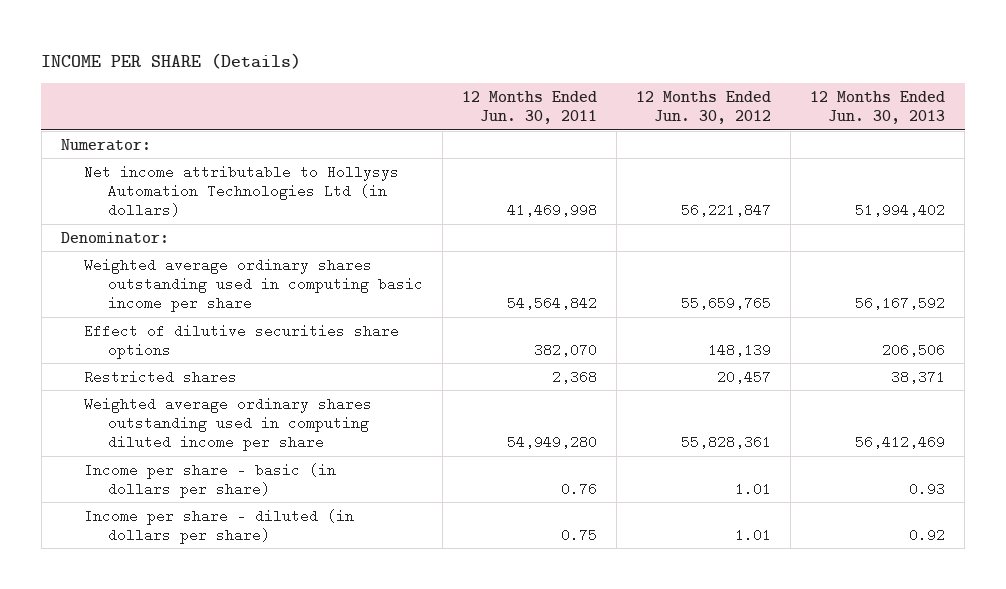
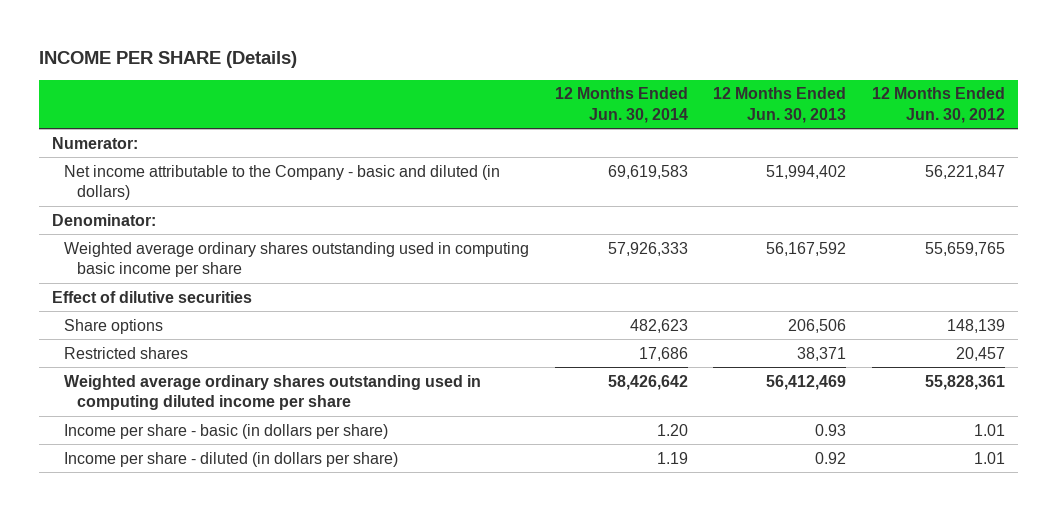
[462,90,598,125] 12 Months Ended Jun. 30, 2011 -> none
none -> [554,87,688,123] 12 Months Ended Jun. 30, 2014
[84,164,400,218] Net income attributable to Hollysys Automation Technologies Ltd (in dollars) -> [64,164,501,201] Net income attributable to the Company - basic and diluted (in dollars)
none -> [51,290,252,303] Effect of dilutive securities
[84,323,400,359] Effect of dilutive securities share options -> [64,318,164,334] Share options

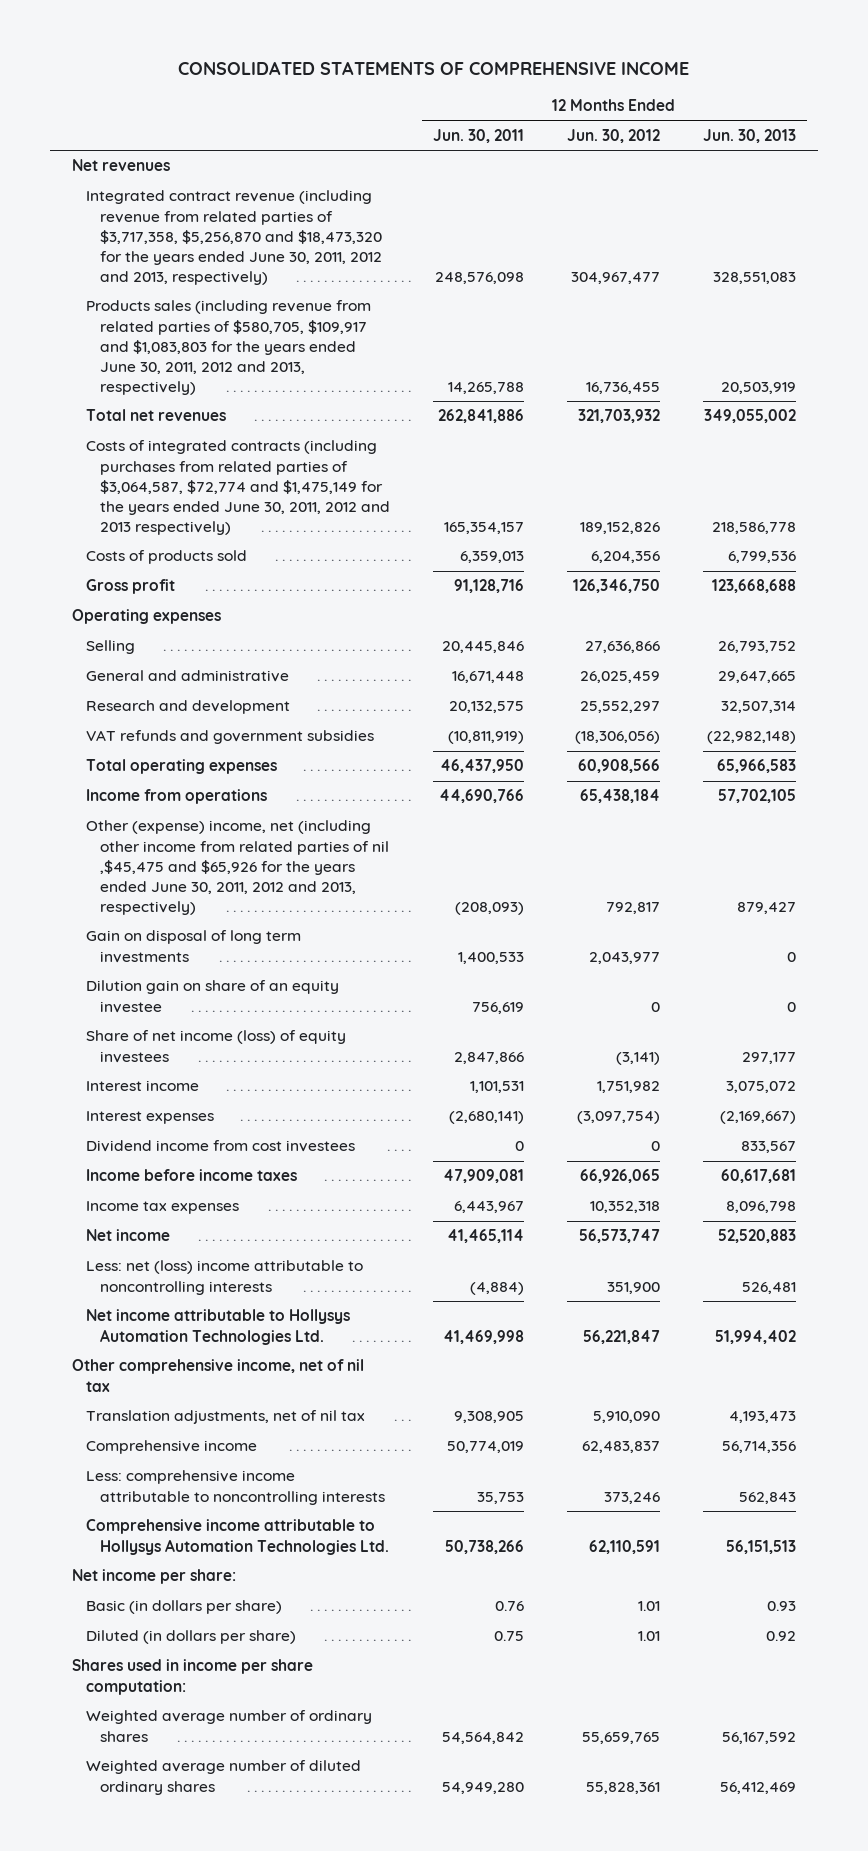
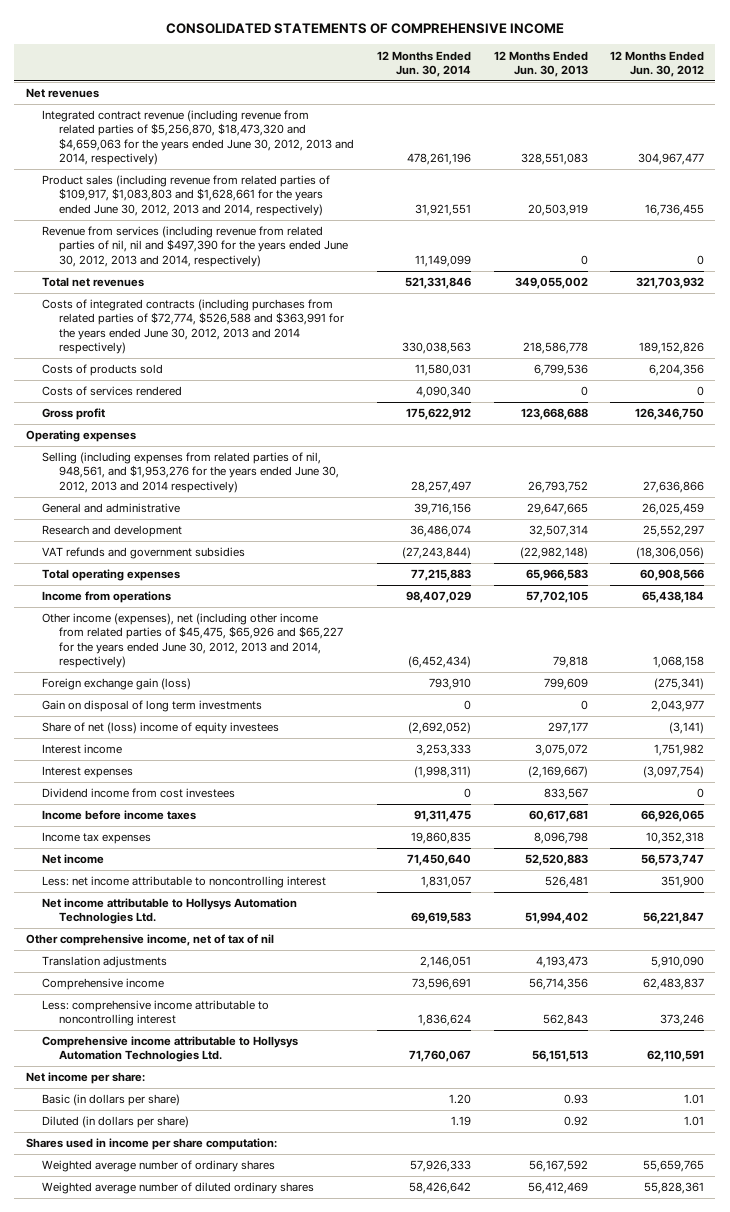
[432,128,524,143] Jun. 30, 2011 -> none
none -> [376,50,471,77] 12 Months Ended Jun. 30, 2014
[85,190,382,285] Integrated contract revenue (including revenue from related parties of $3,717,358, $5,256,870 and $18,473,320 for the years ended June 30, 2011, 2012 and 2013, respectively) -> [42,110,355,166] Integrated contract revenue (including revenue from related parties of $5,256,870, $18,473,320 and $4,659,063 for the years ended June 30, 2012, 2013 and 2014, respectively)
[85,300,371,395] Products sales (including revenue from related parties of $580,705, $109,917 and $1,083,803 for the years ended June 30, 2011, 2012 and 2013, respectively) -> [42,175,331,216] Product sales (including revenue from related parties of $109,917, $1,083,803 and $1,628,661 for the years ended June 30, 2012, 2013 and 2014, respectively)
none -> [42,226,349,267] Revenue from services (including revenue from related parties of nil, nil and $497,390 for the years ended June 30, 2012, 2013 and 2014, respectively)
[85,440,390,535] Costs of integrated contracts (including purchases from related parties of $3,064,587, $72,774 and $1,475,149 for the years ended June 30, 2011, 2012 and 2013 respectively) -> [42,299,345,355] Costs of integrated contracts (including purchases from related parties of $72,774, $526,588 and $363,991 for the years ended June 30, 2012, 2013 and 2014 respectively)
none -> [42,386,183,397] Costs of services rendered
[85,640,135,655] Selling -> [42,452,340,493] Selling (including expenses from related parties of nil, 948,561, and $1,953,276 for the years ended June 30, 2012, 2013 and 2014 respectively)
[85,820,389,915] Other (expense) income, net (including other income from related parties of nil ,$45,475 and $65,926 for the years ended June 30, 2011, 2012 and 2013, respectively) -> [42,613,344,669] Other income (expenses), net (including other income from related parties of $45,475, $65,926 and $65,227 for the years ended June 30, 2012, 2013 and 2014, respectively)
[605,901,660,914] 792,817 -> [653,656,705,669] 1,068,158
[737,901,797,914] 879,427 -> [552,656,588,669] 79,818
none -> [42,678,192,691] Foreign exchange gain (loss)
[85,980,339,1013] Dilution gain on share of an equity investee -> none
[85,1030,346,1063] Share of net income (loss) of equity investees -> [42,722,280,735] Share of net (loss) income of equity investees
[85,1260,363,1295] Less: net (loss) income attributable to noncontrolling interests -> [42,876,327,889] Less: net income attributable to noncontrolling interest
[72,1359,365,1392] Other comprehensive income, net of nil tax -> [25,934,274,947] Other comprehensive income, net of tax of nil
[85,1410,365,1425] Translation adjustments, net of nil tax -> [42,956,168,969] Translation adjustments
[85,1470,385,1505] Less: comprehensive income attributable to noncontrolling interests -> [42,1000,270,1027] Less: comprehensive income attributable to noncontrolling interest

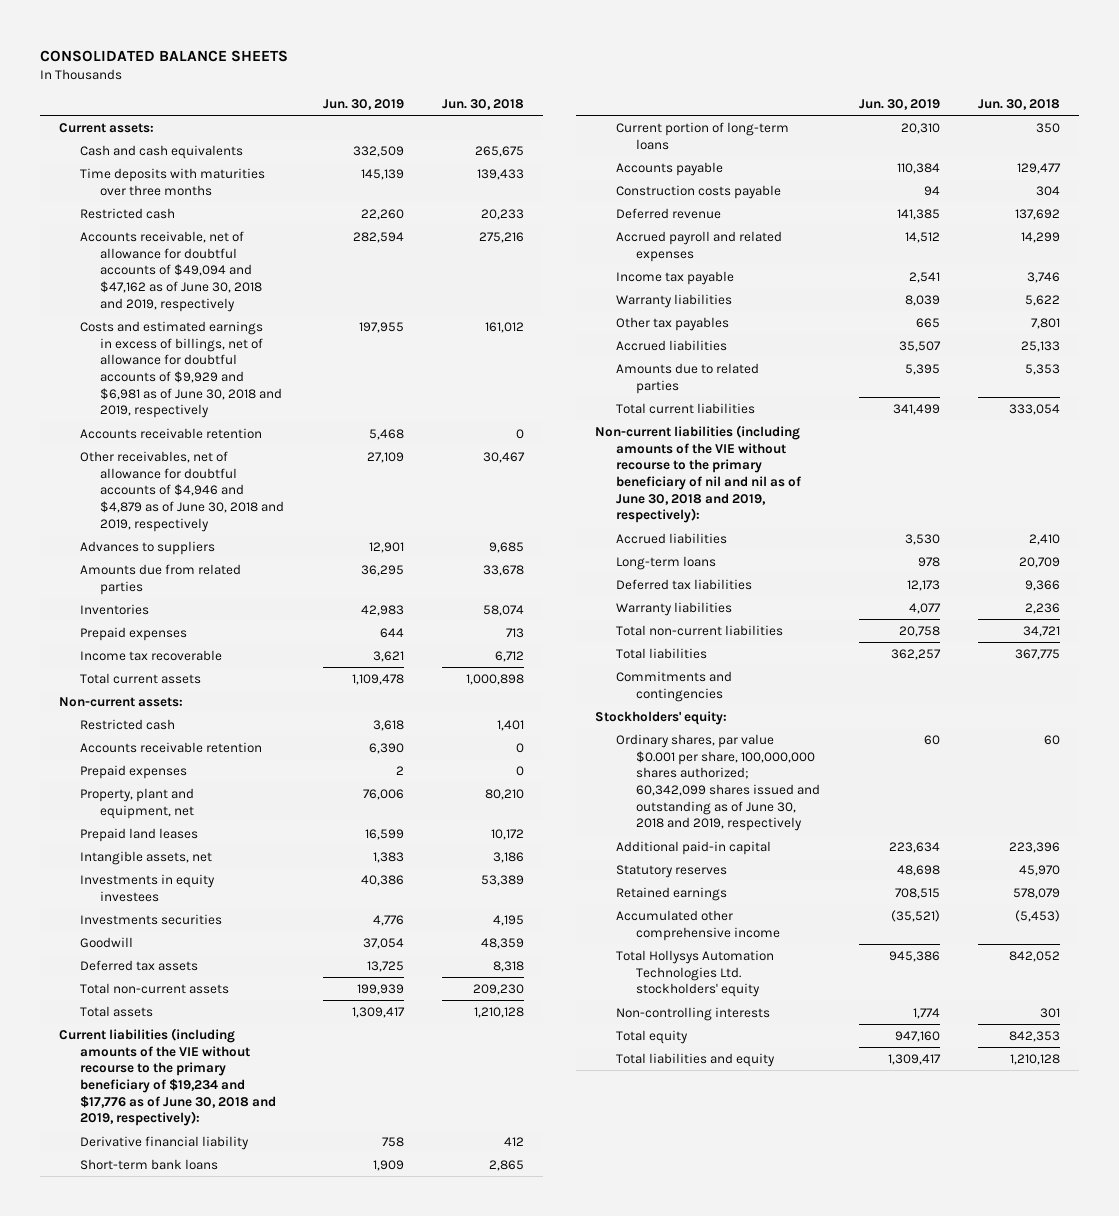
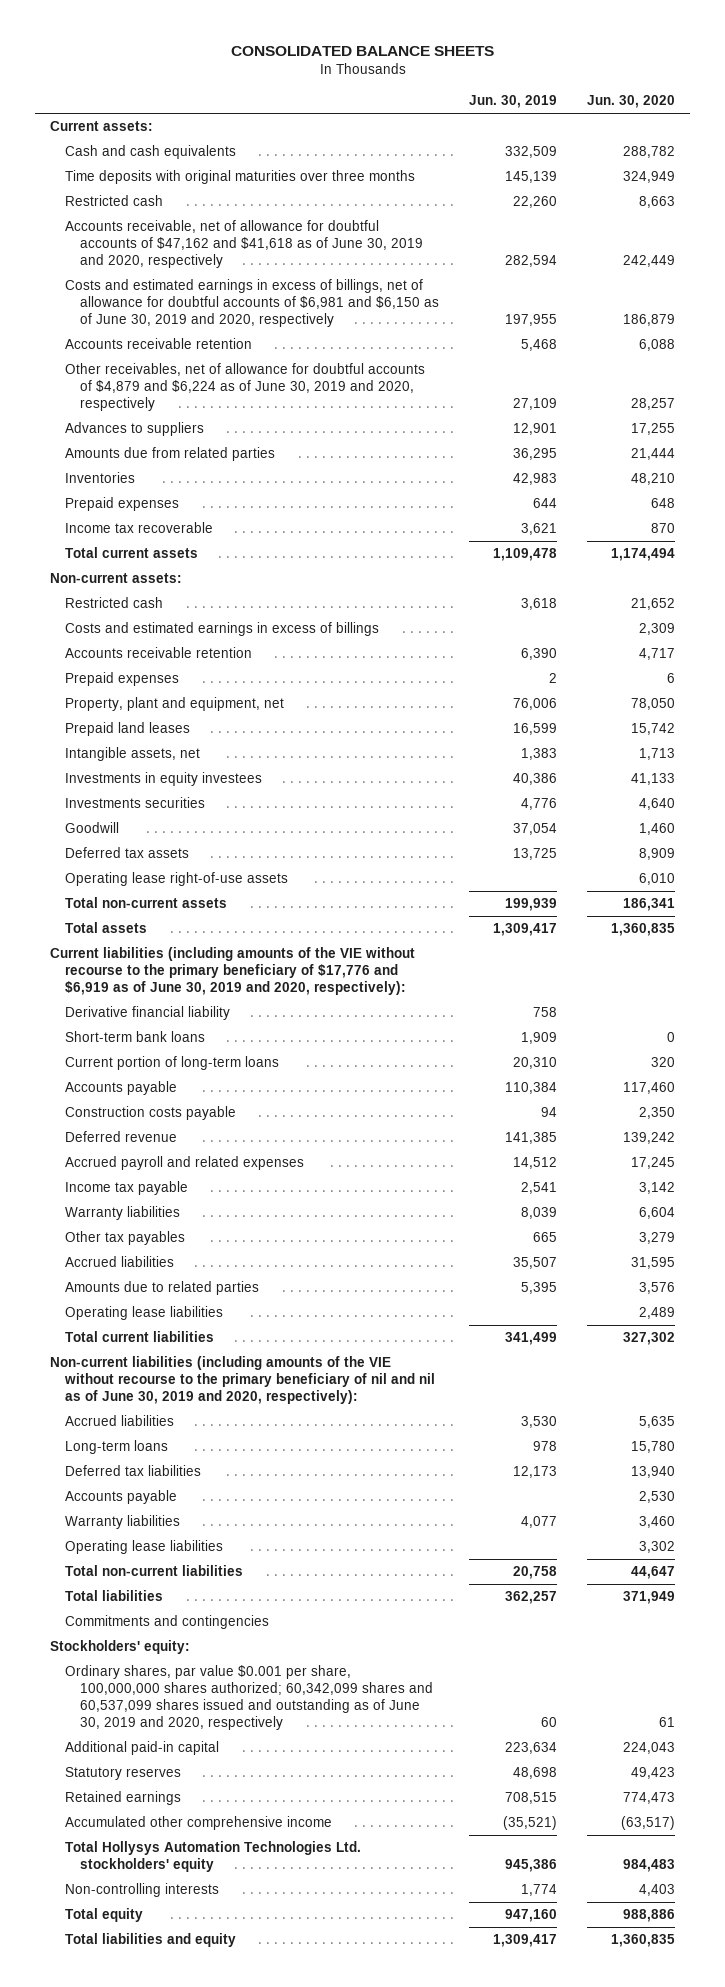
[441,98,524,110] Jun. 30, 2018 -> none
none -> [586,95,675,109] Jun. 30, 2020
[79,167,265,196] Time deposits with maturities over three months -> [65,170,416,185] Time deposits with original maturities over three months
[79,230,263,312] Accounts receivable, net of allowance for doubtful accounts of $49,094 and $47,162 as of June 30, 2018 and 2019, respectively -> [65,220,424,268] Accounts receivable, net of allowance for doubtful accounts of $47,162 and $41,618 as of June 30, 2019 and 2020, respectively
[79,320,283,419] Costs and estimated earnings in excess of billings, net of allowance for doubtful accounts of $9,929 and $6,981 as of June 30, 2018 and 2019, respectively -> [65,279,440,327] Costs and estimated earnings in excess of billings, net of allowance for doubtful accounts of $6,981 and $6,150 as of June 30, 2019 and 2020, respectively
[79,450,285,532] Other receivables, net of allowance for doubtful accounts of $4,946 and $4,879 as of June 30, 2018 and 2019, respectively -> [65,363,426,411] Other receivables, net of allowance for doubtful accounts of $4,879 and $6,224 as of June 30, 2019 and 2020, respectively
none -> [65,622,380,637] Costs and estimated earnings in excess of billings
none -> [65,872,289,887] Operating lease right-of-use assets
[59,1027,276,1127] Current liabilities (including amounts of the VIE without recourse to the primary beneficiary of $19,234 and $17,776 as of June 30, 2018 and 2019, respectively): -> [50,947,416,995] Current liabilities (including amounts of the VIE without recourse to the primary beneficiary of $17,776 and $6,919 as of June 30, 2019 and 2020, respectively):
none -> [65,1306,224,1321] Operating lease liabilities
[595,424,801,524] Non-current liabilities (including amounts of the VIE without recourse to the primary beneficiary of nil and nil as of June 30, 2018 and 2019, respectively): -> [50,1356,436,1404] Non-current liabilities (including amounts of the VIE without recourse to the primary beneficiary of nil and nil as of June 30, 2019 and 2020, respectively):
none -> [65,1490,178,1505] Accounts payable
none -> [65,1540,224,1555] Operating lease liabilities
[615,733,821,832] Ordinary shares, par value $0.001 per share, 100,000,000 shares authorized; 60,342,099 shares issued and outstanding as of June 30, 2018 and 2019, respectively -> [65,1665,434,1730] Ordinary shares, par value $0.001 per share, 100,000,000 shares authorized; 60,342,099 shares and 60,537,099 shares issued and outstanding as of June 30, 2019 and 2020, respectively

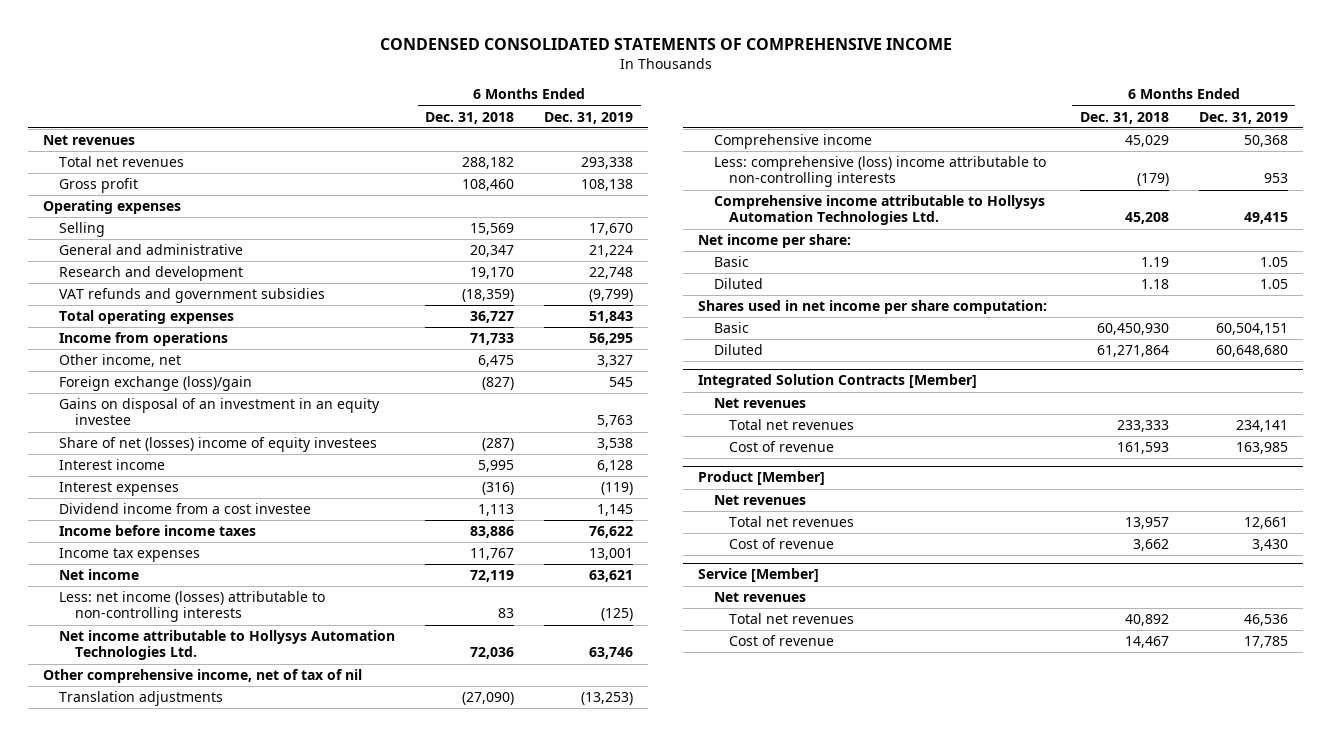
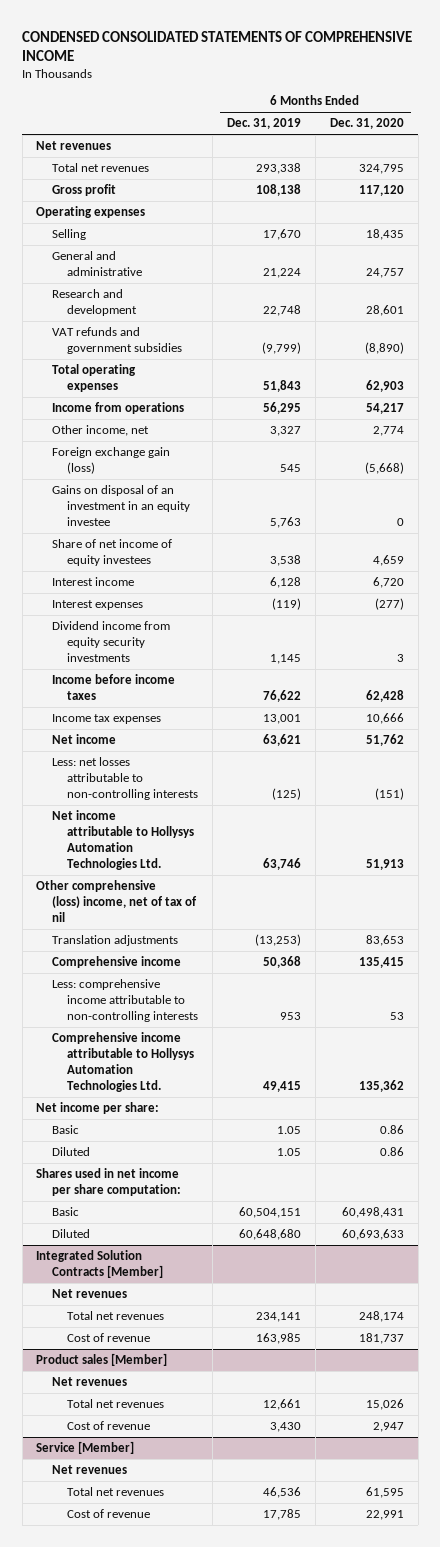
[425,111,515,124] Dec. 31, 2018 -> none
none -> [329,118,404,130] Dec. 31, 2020
[59,376,253,392] Foreign exchange (loss)/gain -> [51,447,170,475] Foreign exchange gain (loss)
[59,437,378,453] Share of net (losses) income of equity investees -> [51,539,172,567] Share of net income of equity investees
[59,503,312,515] Dividend income from a cost investee -> [51,621,170,662] Dividend income from equity security investments
[59,591,326,623] Less: net income (losses) attributable to non-controlling interests -> [51,757,199,800] Less: net losses attributable to non-controlling interests
[43,669,363,684] Other comprehensive income, net of tax of nil -> [36,880,197,922] Other comprehensive (loss) income, net of tax of nil
[713,156,1046,188] Less: comprehensive (loss) income attributable to non-controlling interests -> [51,979,199,1022] Less: comprehensive income attributable to non-controlling interests
[698,471,826,486] Product [Member] -> [36,1353,168,1367] Product sales [Member]

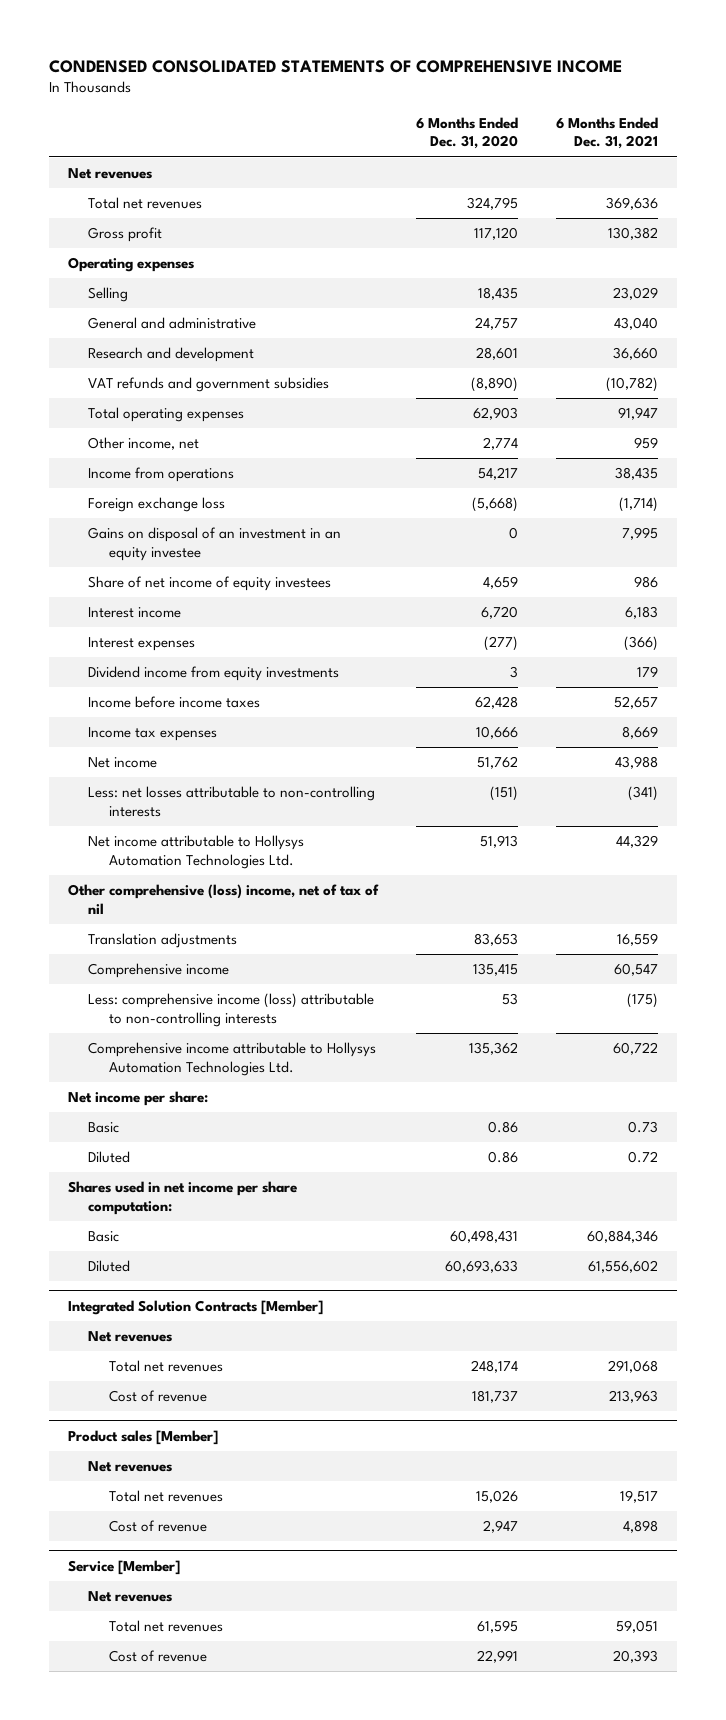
[227,118,302,130] Dec. 31, 2019 -> none
none -> [556,116,659,150] 6 Months Ended Dec. 31, 2021
[51,402,184,415] Income from operations -> [88,467,235,483] Income from operations
[51,447,170,475] Foreign exchange gain (loss) -> [88,497,226,513] Foreign exchange loss
[51,621,170,662] Dividend income from equity security investments -> [88,666,340,682] Dividend income from equity investments
[51,979,199,1022] Less: comprehensive income attributable to non-controlling interests -> [88,993,375,1027] Less: comprehensive income (loss) attributable to non-controlling interests

